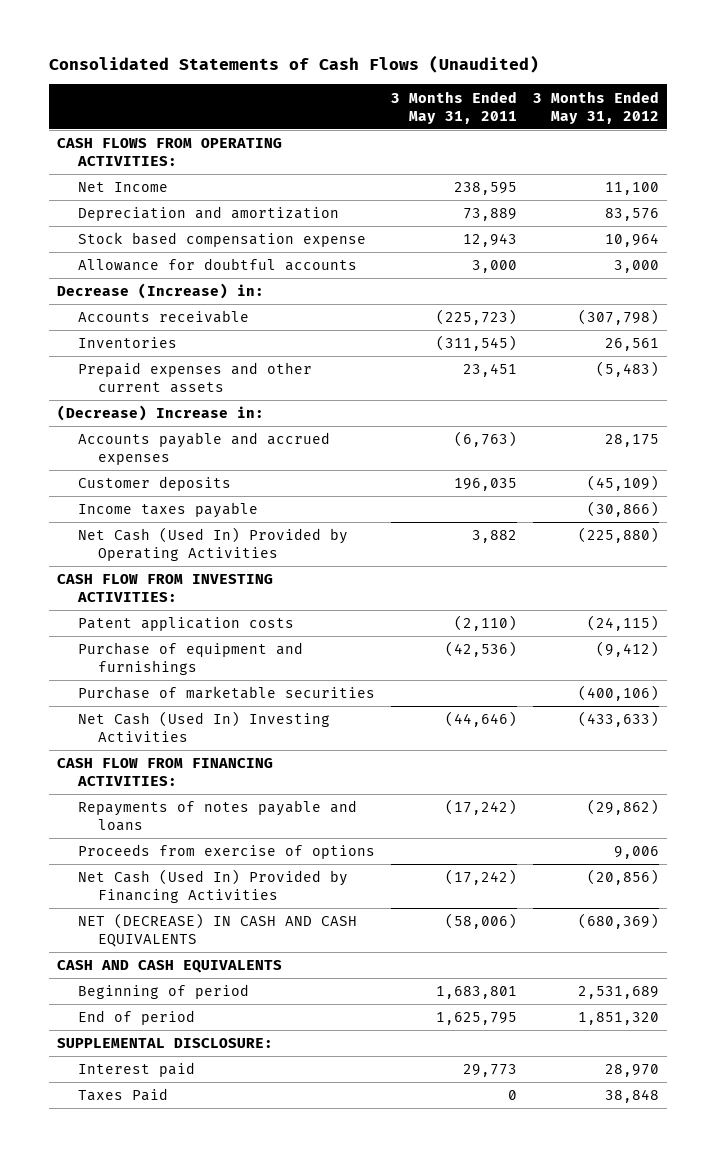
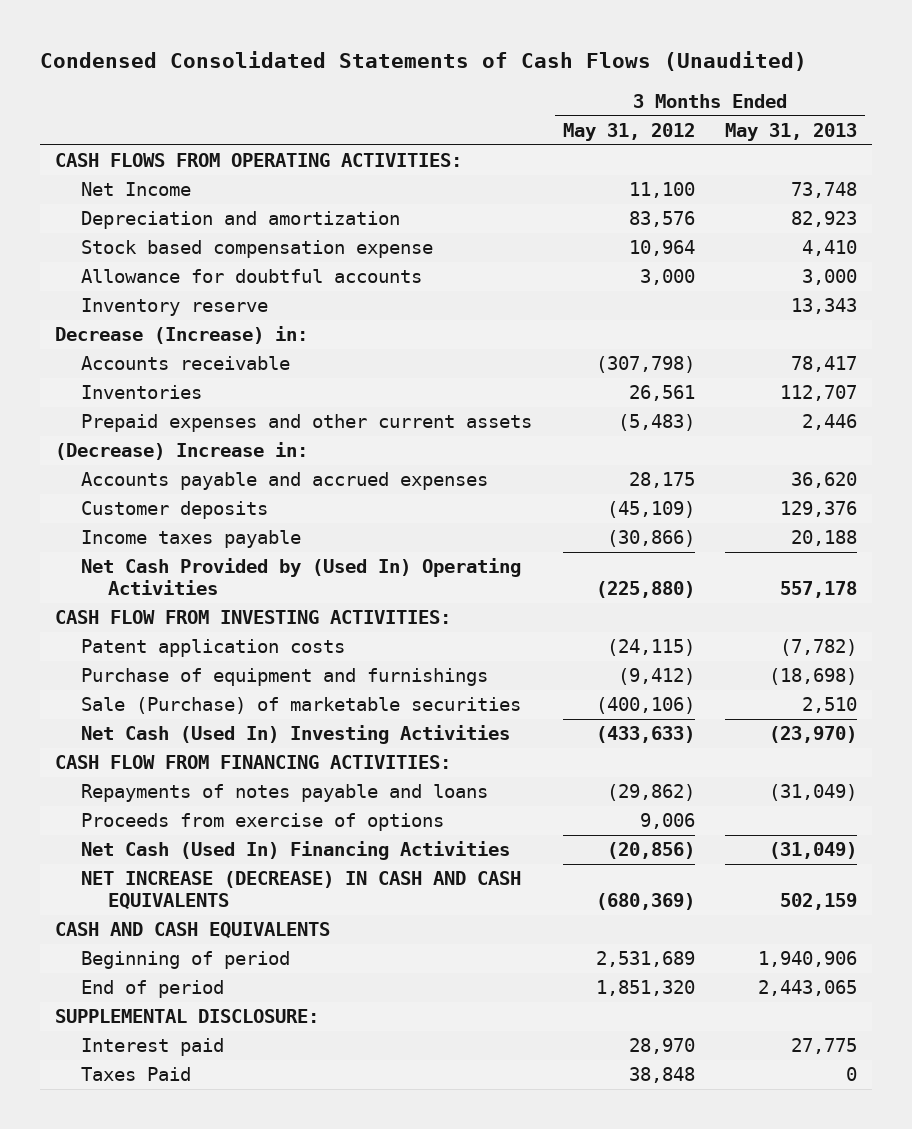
[48,55,539,74] Consolidated Statements of Cash Flows (Unaudited) -> [39,51,807,72] Condensed Consolidated Statements of Cash Flows (Unaudited)
[390,90,517,124] 3 Months Ended May 31, 2011 -> none
none -> [725,122,858,141] May 31, 2013
none -> [81,298,269,317] Inventory reserve
[77,527,348,562] Net Cash (Used In) Provided by Operating Activities -> [81,558,522,595] Net Cash Provided by (Used In) Operating Activities
[77,686,375,700] Purchase of marketable securities -> [81,697,522,715] Sale (Purchase) of marketable securities
[77,869,348,904] Net Cash (Used In) Provided by Financing Activities -> [81,841,511,861] Net Cash (Used In) Financing Activities
[77,913,357,948] NET (DECREASE) IN CASH AND CASH EQUIVALENTS -> [81,871,522,909] NET INCREASE (DECREASE) IN CASH AND CASH EQUIVALENTS

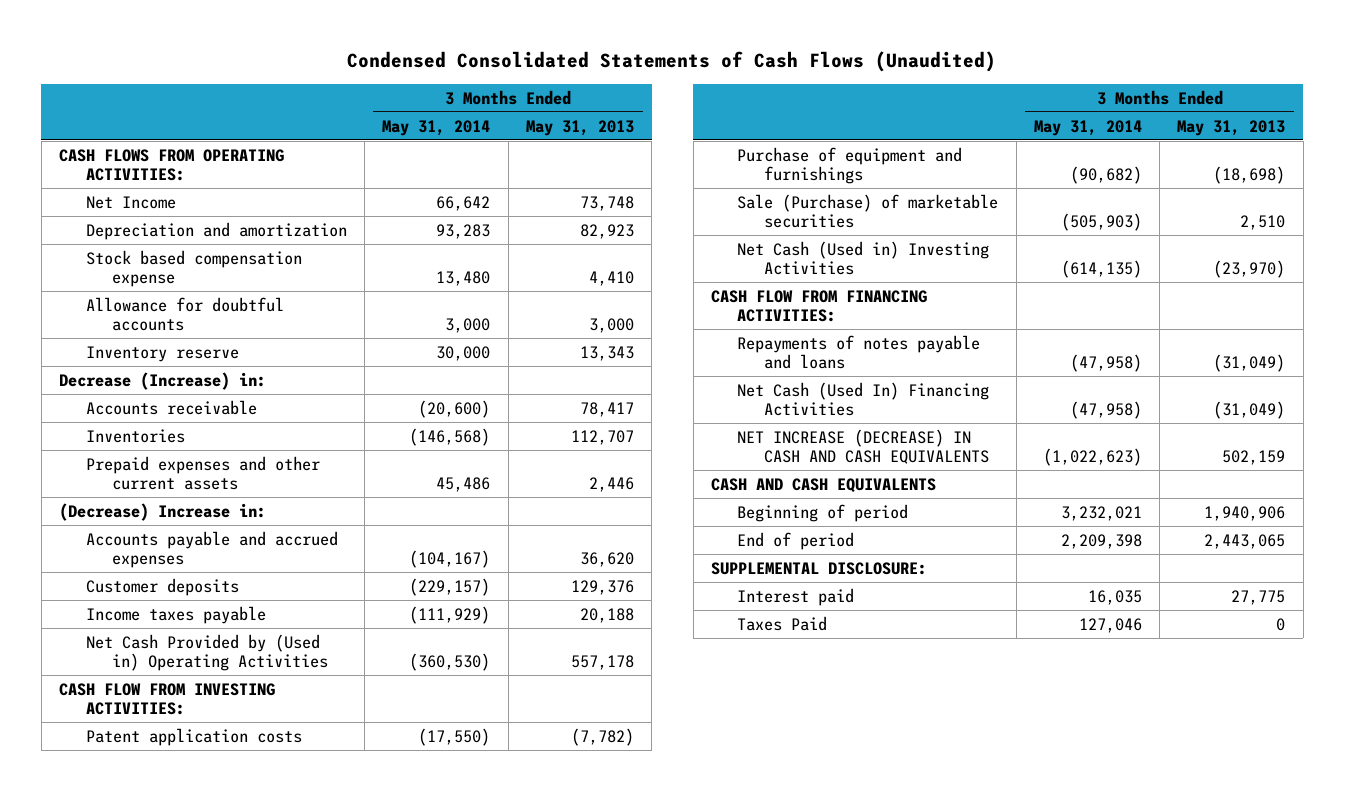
[562,122,695,141] May 31, 2012 -> none
none -> [382,119,491,136] May 31, 2014
[81,558,522,595] Net Cash Provided by (Used In) Operating Activities -> [85,633,329,671] Net Cash Provided by (Used in) Operating Activities
[81,725,511,745] Net Cash (Used In) Investing Activities -> [737,240,990,275] Net Cash (Used in) Investing Activities
[81,813,445,832] Proceeds from exercise of options -> none

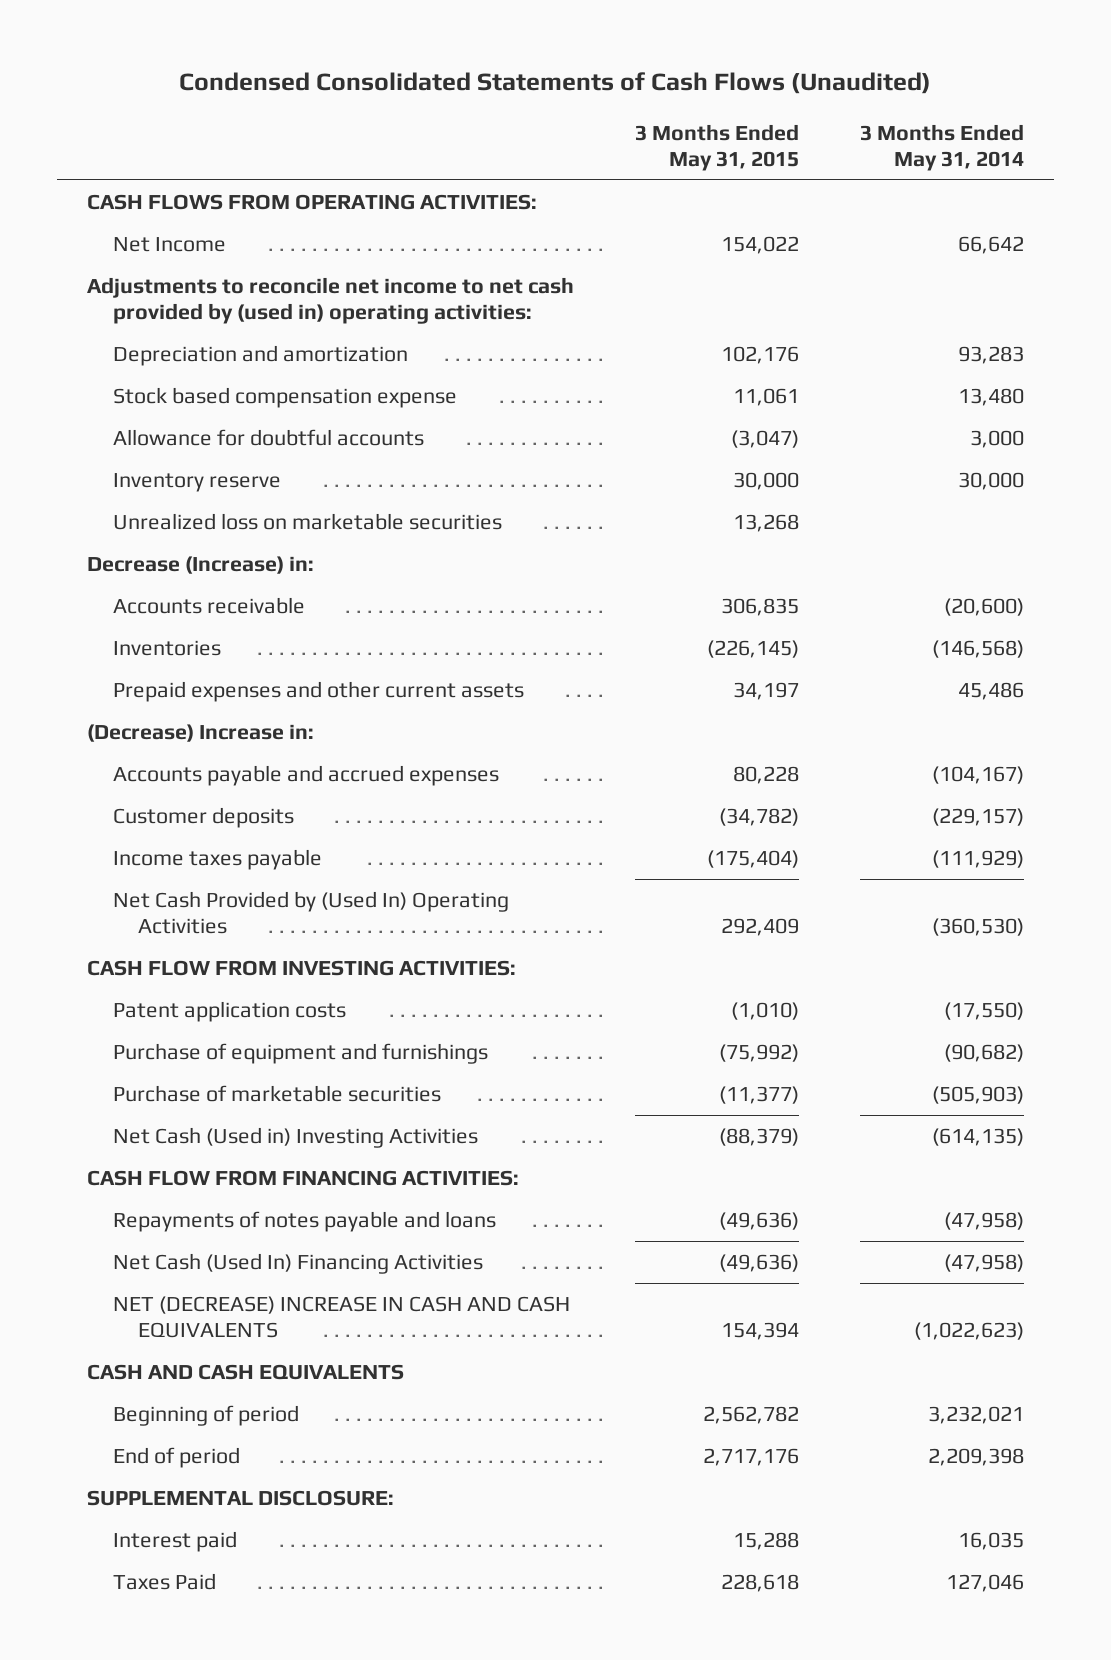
[525,119,634,136] May 31, 2013 -> none
none -> [634,123,799,172] 3 Months Ended May 31, 2015
none -> [87,276,575,325] Adjustments to reconcile net income to net cash provided by (used in) operating activities:
none -> [112,512,502,530] Unrealized loss on marketable securities
[85,633,329,671] Net Cash Provided by (Used in) Operating Activities -> [112,890,509,935] Net Cash Provided by (Used In) Operating Activities
[737,193,999,228] Sale (Purchase) of marketable securities -> [112,1084,441,1102] Purchase of marketable securities
[737,428,989,464] NET INCREASE (DECREASE) IN CASH AND CASH EQUIVALENTS -> [112,1295,570,1339] NET (DECREASE) INCREASE IN CASH AND CASH EQUIVALENTS

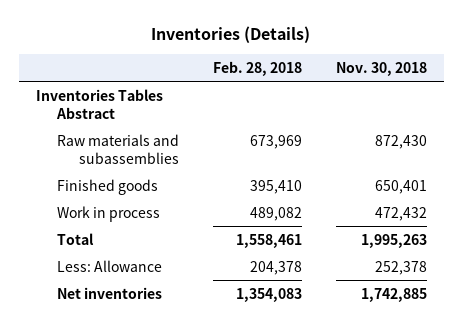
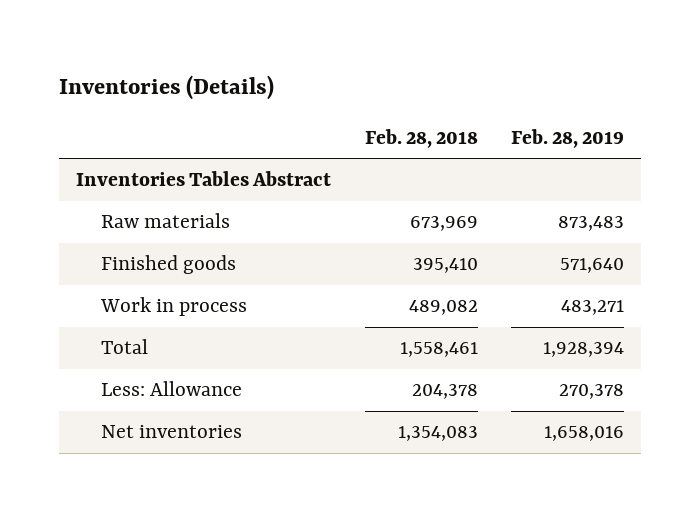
[336,62,428,77] Nov. 30, 2018 -> none
none -> [511,128,625,148] Feb. 28, 2019
[57,133,180,164] Raw materials and subassemblies -> [100,213,230,229] Raw materials

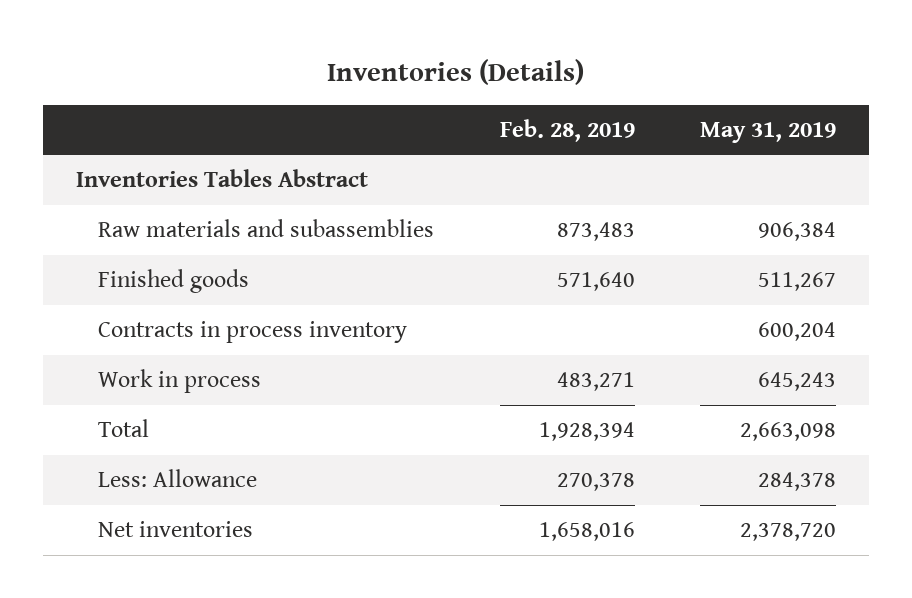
[364,128,478,148] Feb. 28, 2018 -> none
none -> [699,122,836,144] May 31, 2019
[100,213,230,229] Raw materials -> [98,219,435,238] Raw materials and subassemblies
none -> [98,321,408,344] Contracts in process inventory

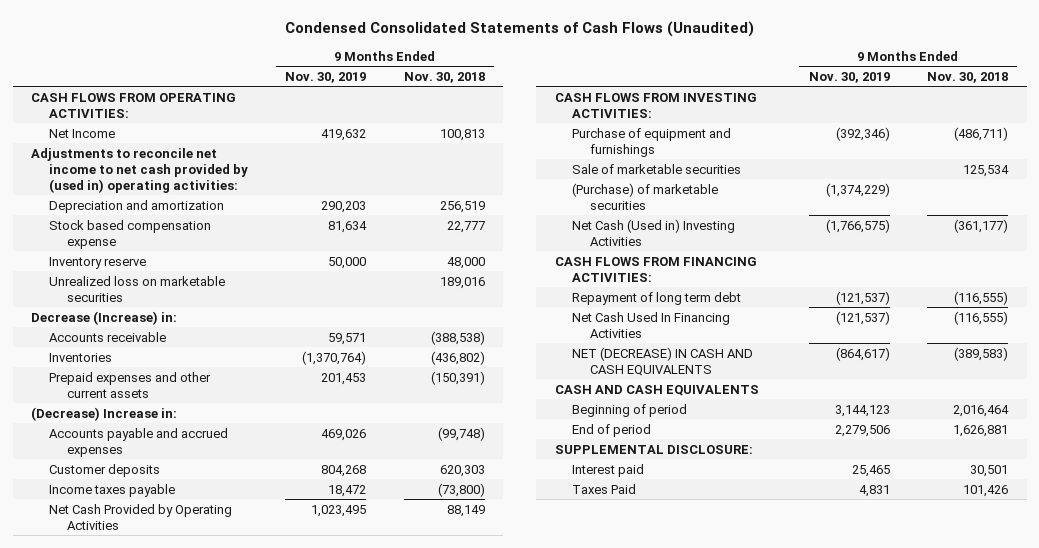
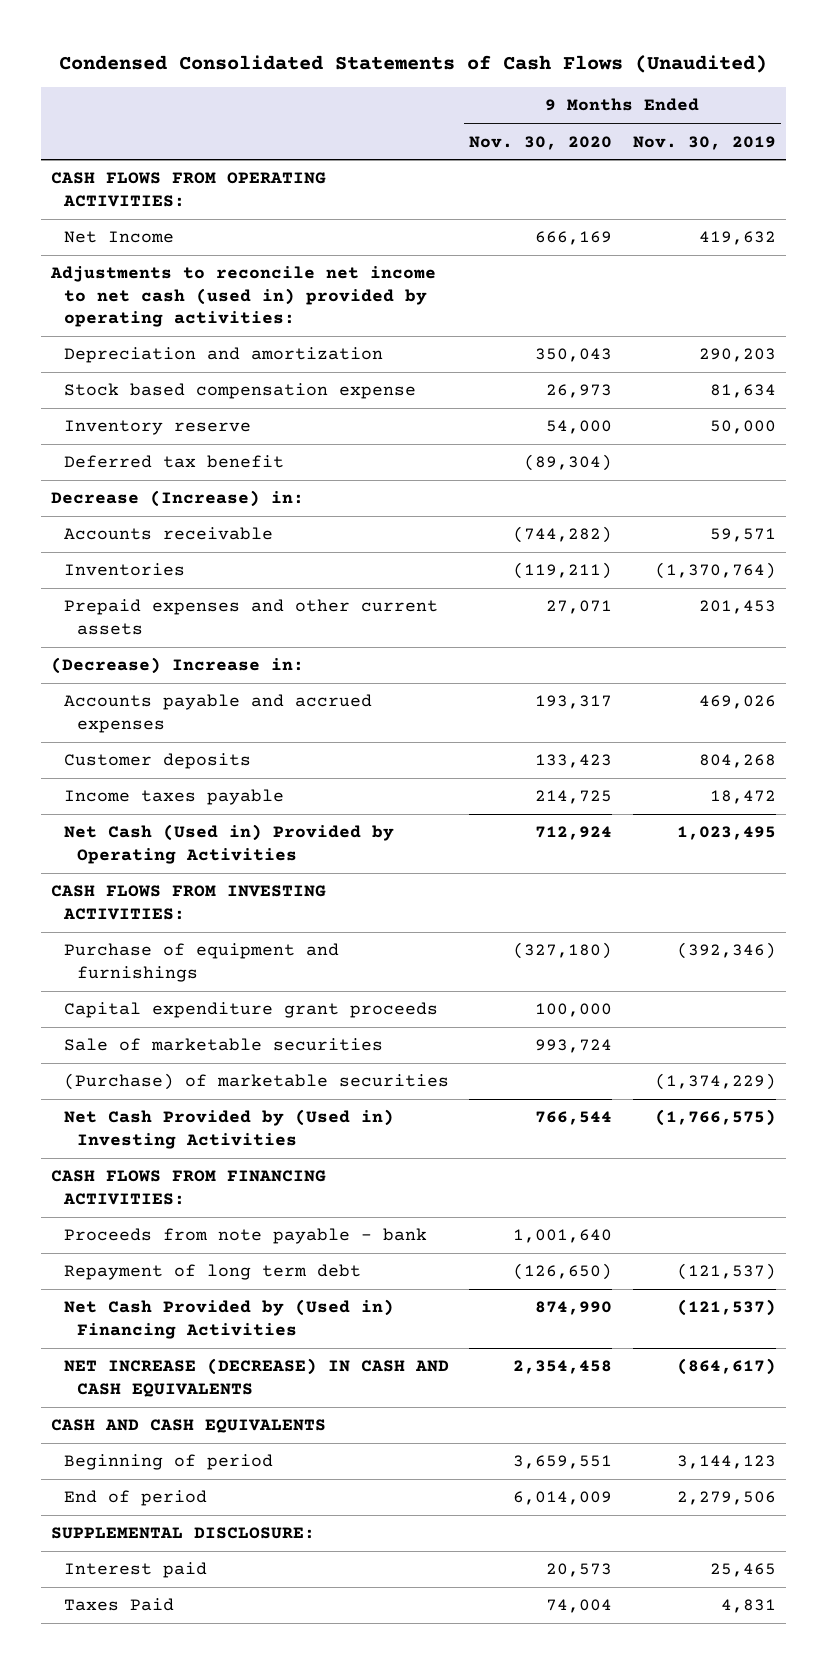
[403,72,485,84] Nov. 30, 2018 -> none
none -> [469,135,613,150] Nov. 30, 2020
[31,147,249,193] Adjustments to reconcile net income to net cash provided by (used in) operating activities: -> [50,266,437,328] Adjustments to reconcile net income to net cash (used in) provided by operating activities:
[49,275,226,302] Unrealized loss on marketable securities -> none
none -> [64,455,285,469] Deferred tax benefit
[49,503,233,530] Net Cash Provided by Operating Activities -> [64,824,395,864] Net Cash (Used in) Provided by Operating Activities
none -> [64,1002,439,1019] Capital expenditure grant proceeds
[572,218,736,246] Net Cash (Used in) Investing Activities -> [64,1109,395,1149] Net Cash Provided by (Used in) Investing Activities
none -> [64,1228,428,1245] Proceeds from note payable - bank
[572,311,731,338] Net Cash Used In Financing Activities -> [64,1299,395,1339] Net Cash Provided by (Used in) Financing Activities
[572,346,754,376] NET (DECREASE) IN CASH AND CASH EQUIVALENTS -> [64,1358,450,1397] NET INCREASE (DECREASE) IN CASH AND CASH EQUIVALENTS

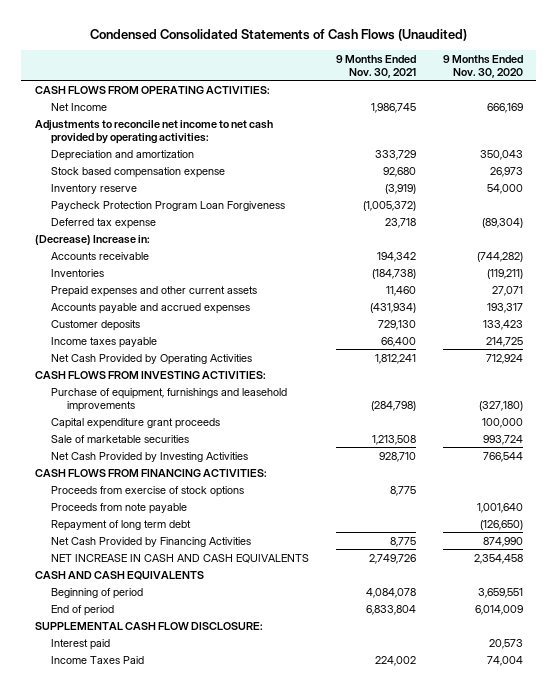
[632,135,776,150] Nov. 30, 2019 -> none
none -> [335,54,416,78] 9 Months Ended Nov. 30, 2021
[50,266,437,328] Adjustments to reconcile net income to net cash (used in) provided by operating activities: -> [34,119,273,144] Adjustments to reconcile net income to net cash provided by operating activities:
[51,490,305,508] Decrease (Increase) in: -> none
none -> [50,200,285,211] Paycheck Protection Program Loan Forgiveness
[64,455,285,469] Deferred tax benefit -> [50,217,156,229] Deferred tax expense
[51,657,305,675] (Decrease) Increase in: -> [34,234,150,245] (Decrease) Increase in:
[64,824,395,864] Net Cash (Used in) Provided by Operating Activities -> [50,353,252,365] Net Cash Provided by Operating Activities
[64,943,340,982] Purchase of equipment and furnishings -> [50,387,287,412] Purchase of equipment, furnishings and leasehold improvements
[64,1073,450,1091] (Purchase) of marketable securities -> none
[64,1109,395,1149] Net Cash Provided by (Used in) Investing Activities -> [50,451,248,462] Net Cash Provided by Investing Activities
none -> [50,485,244,497] Proceeds from exercise of stock options
[64,1228,428,1245] Proceeds from note payable - bank -> [50,502,187,514] Proceeds from note payable
[64,1299,395,1339] Net Cash Provided by (Used in) Financing Activities -> [50,536,251,547] Net Cash Provided by Financing Activities
[64,1358,450,1397] NET INCREASE (DECREASE) IN CASH AND CASH EQUIVALENTS -> [50,553,309,563] NET INCREASE IN CASH AND CASH EQUIVALENTS
[51,1527,316,1540] SUPPLEMENTAL DISCLOSURE: -> [34,621,263,630] SUPPLEMENTAL CASH FLOW DISCLOSURE:
[64,1598,175,1612] Taxes Paid -> [50,655,144,664] Income Taxes Paid

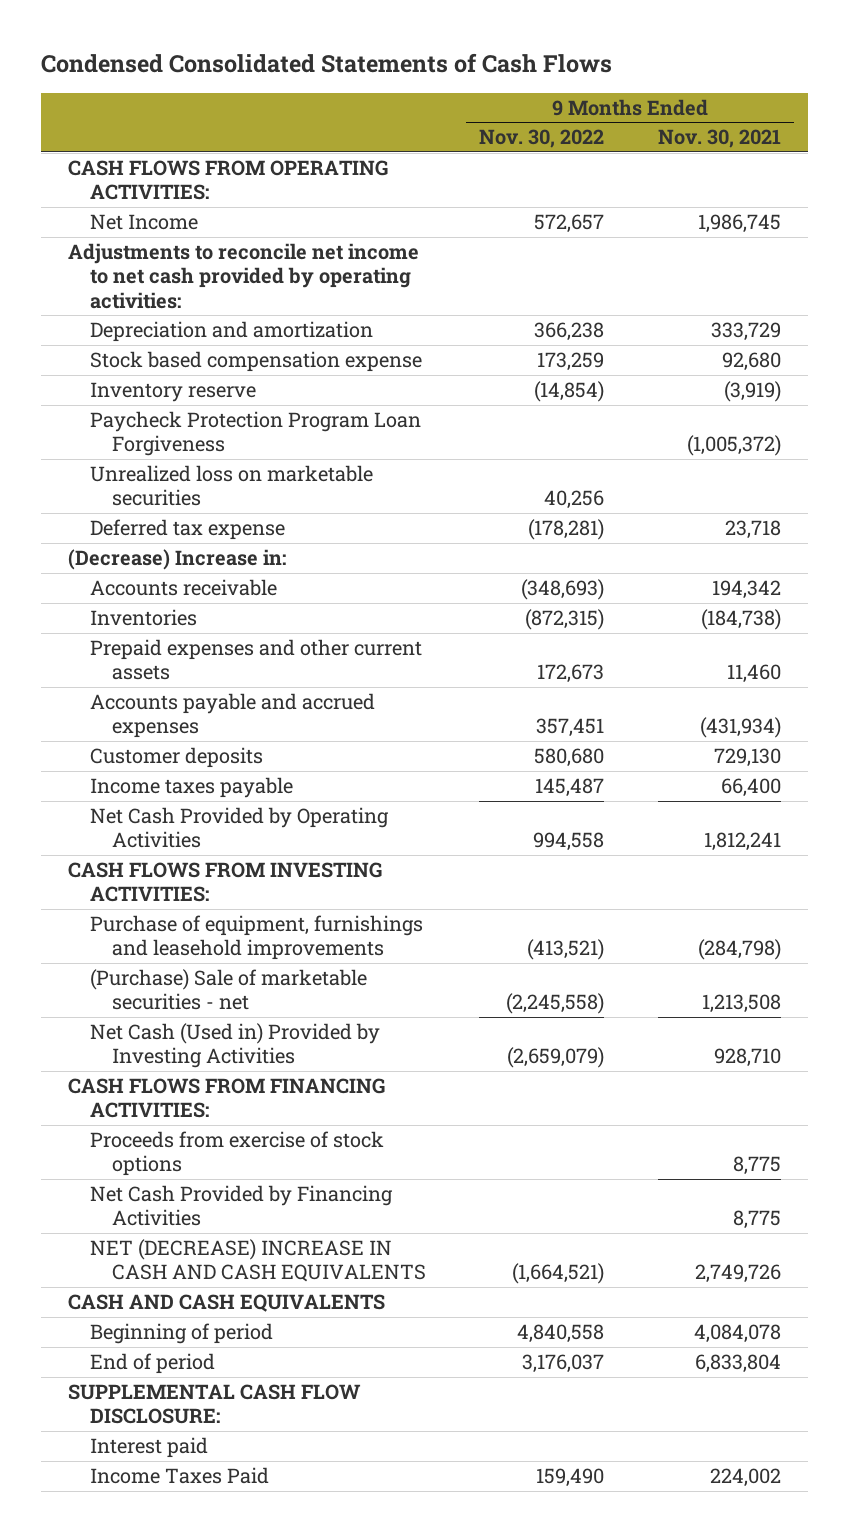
[89,28,467,41] Condensed Consolidated Statements of Cash Flows (Unaudited) -> [41,53,613,74] Condensed Consolidated Statements of Cash Flows
[442,54,523,78] 9 Months Ended Nov. 30, 2020 -> none
none -> [479,129,605,149] Nov. 30, 2022
none -> [89,465,373,507] Unrealized loss on marketable securities
[50,417,220,429] Capital expenditure grant proceeds -> none
[50,434,189,443] Sale of marketable securities -> [89,969,367,1011] (Purchase) Sale of marketable securities - net
[50,451,248,462] Net Cash Provided by Investing Activities -> [89,1023,380,1069] Net Cash (Used in) Provided by Investing Activities
[50,502,187,514] Proceeds from note payable -> none
[50,519,191,531] Repayment of long term debt -> none
[50,553,309,563] NET INCREASE IN CASH AND CASH EQUIVALENTS -> [89,1239,426,1283] NET (DECREASE) INCREASE IN CASH AND CASH EQUIVALENTS

